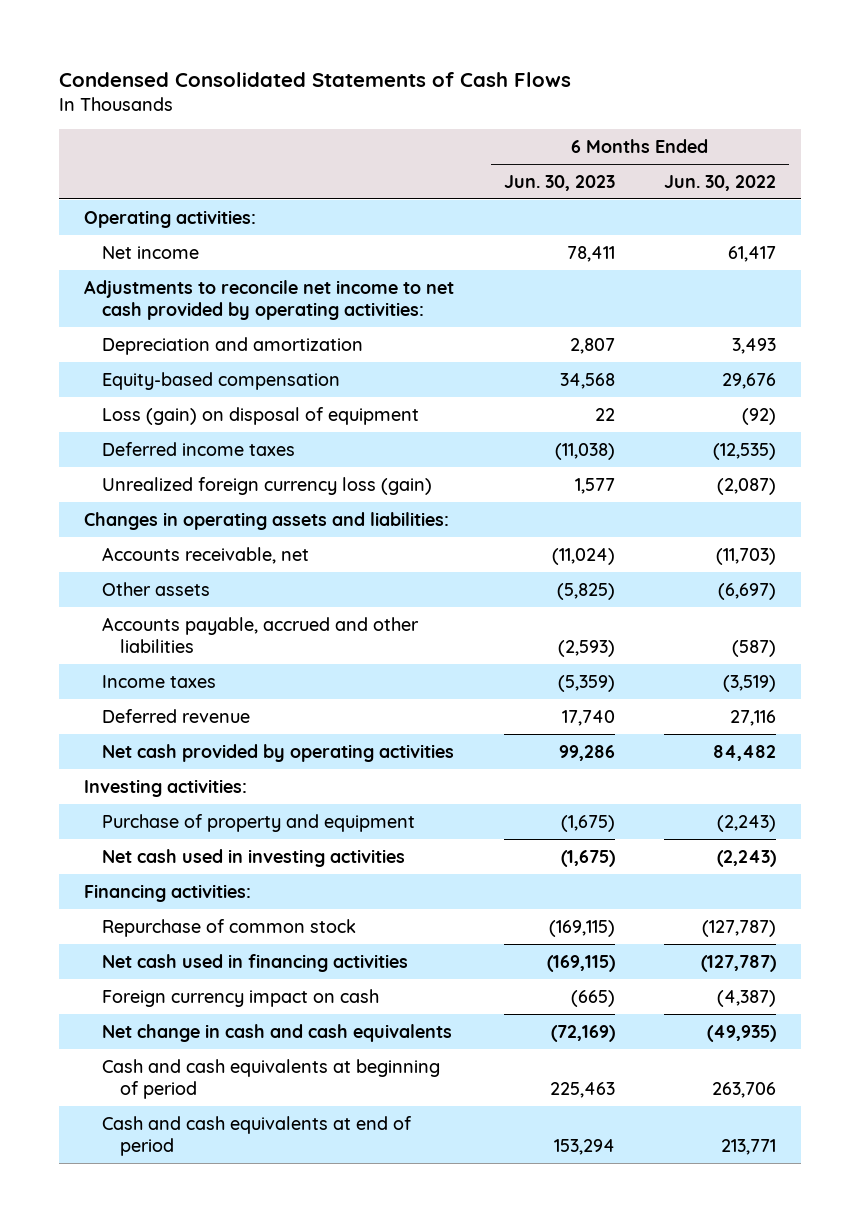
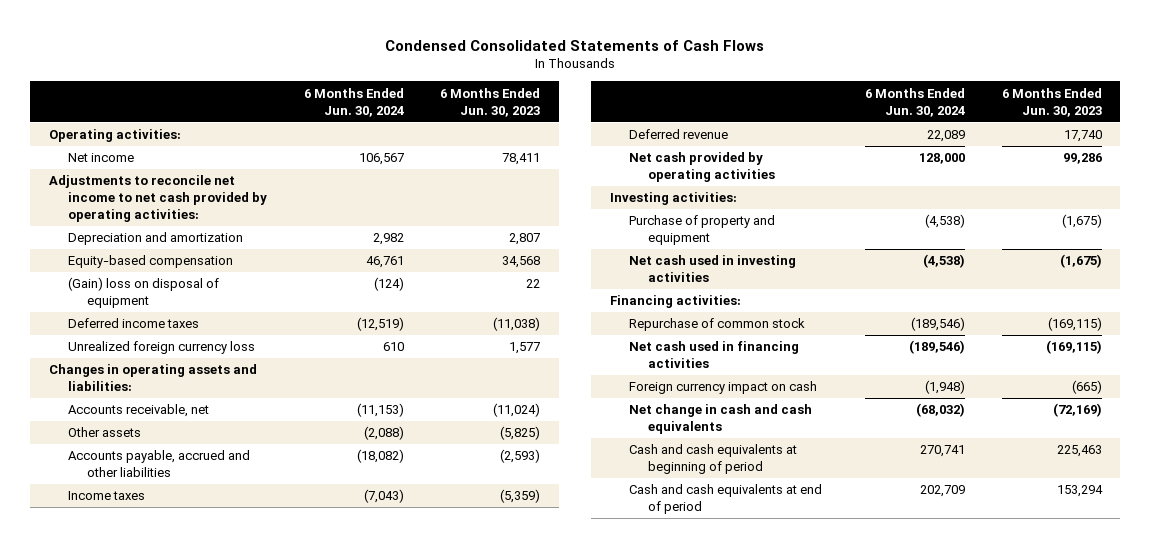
[664,174,777,191] Jun. 30, 2022 -> none
none -> [303,87,404,117] 6 Months Ended Jun. 30, 2024
[102,406,420,425] Loss (gain) on disposal of equipment -> [67,277,219,309] (Gain) loss on disposal of equipment
[102,476,433,495] Unrealized foreign currency loss (gain) -> [67,341,255,355] Unrealized foreign currency loss

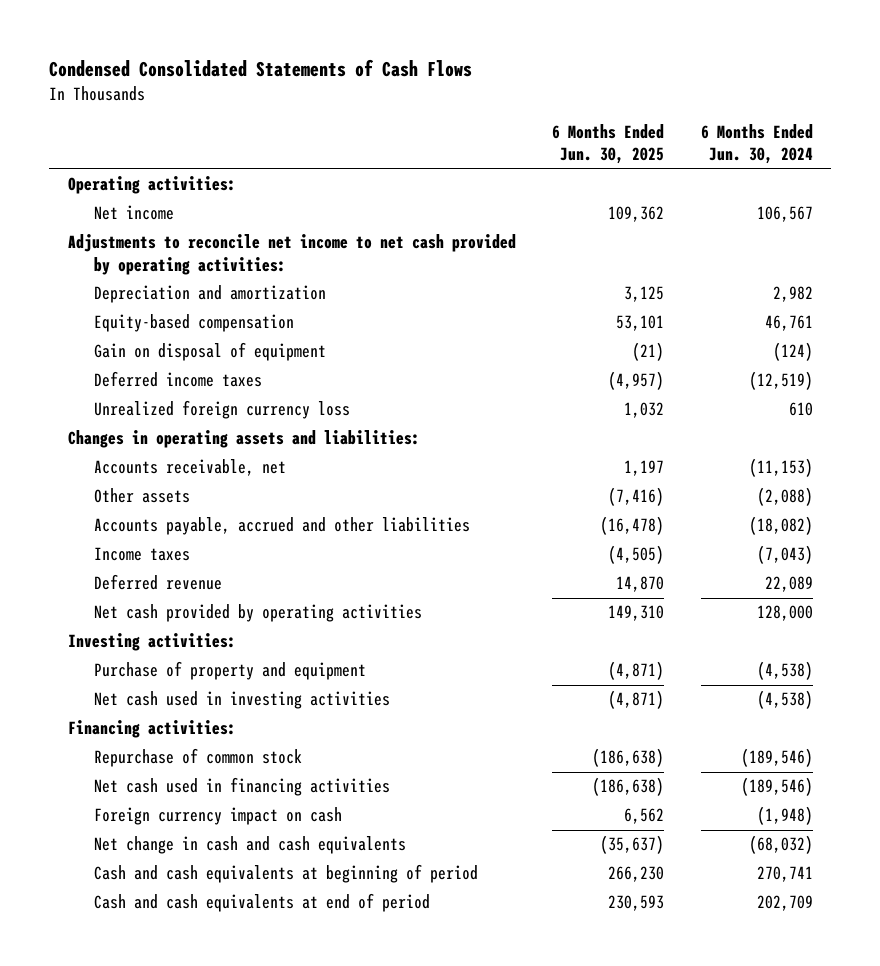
[440,87,541,117] 6 Months Ended Jun. 30, 2023 -> none
none -> [552,123,665,165] 6 Months Ended Jun. 30, 2025
[67,277,219,309] (Gain) loss on disposal of equipment -> [94,342,327,362] Gain on disposal of equipment

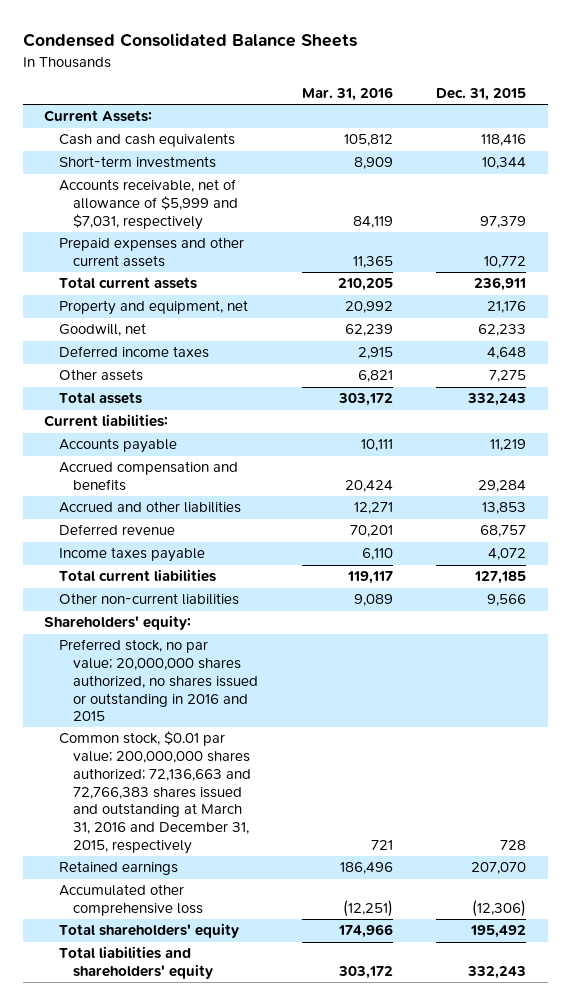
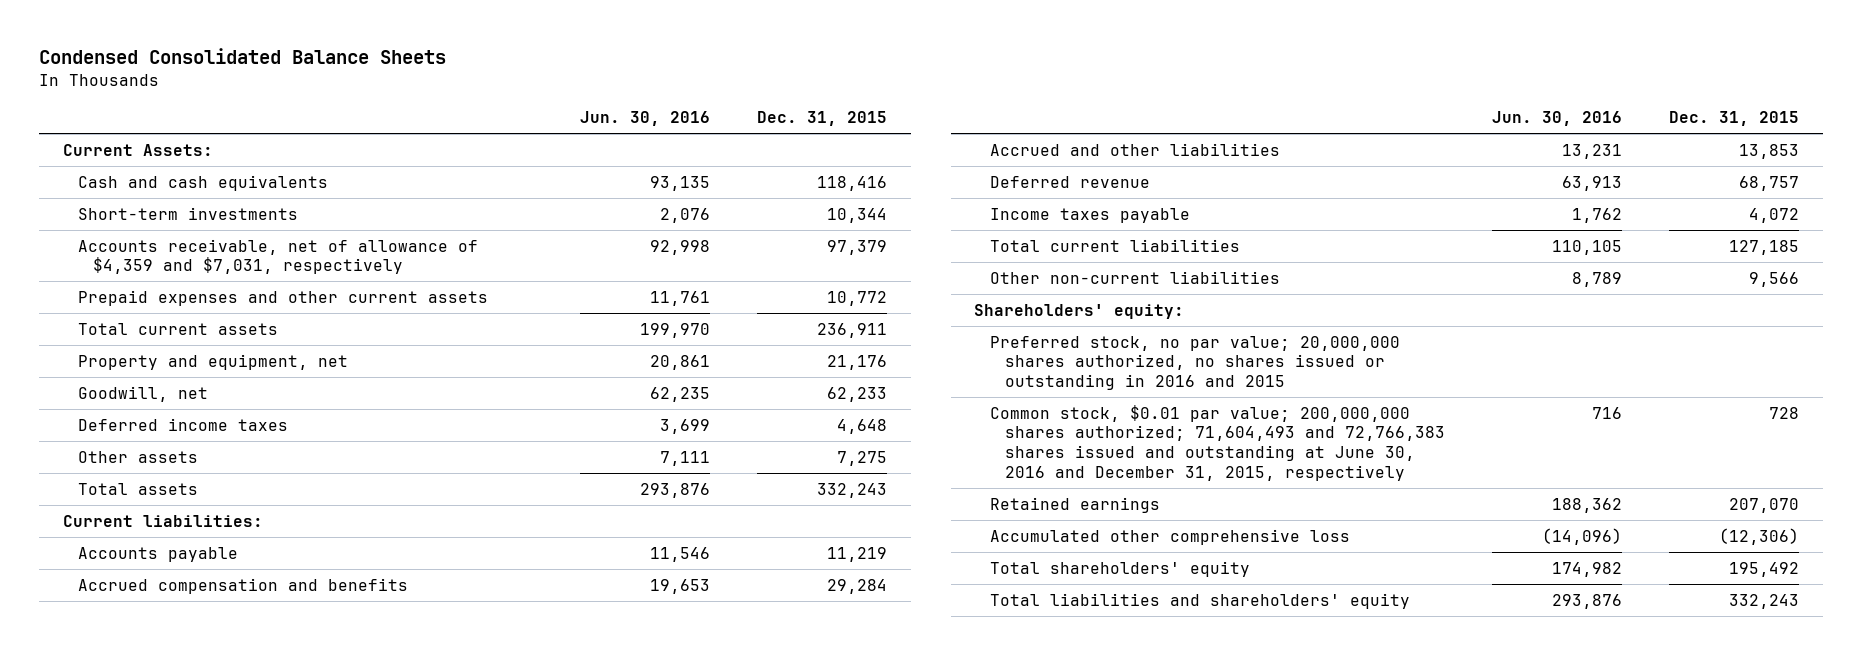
[301,87,393,102] Mar. 31, 2016 -> none
none -> [580,111,711,127] Jun. 30, 2016
[58,179,239,230] Accounts receivable, net of allowance of $5,999 and $7,031, respectively -> [77,238,478,275] Accounts receivable, net of allowance of $4,359 and $7,031, respectively
[58,731,252,854] Common stock, $0.01 par value; 200,000,000 shares authorized; 72,136,663 and 72,766,383 shares issued and outstanding at March 31, 2016 and December 31, 2015, respectively -> [989,404,1445,481] Common stock, $0.01 par value; 200,000,000 shares authorized; 71,604,493 and 72,766,383 shares issued and outstanding at June 30, 2016 and December 31, 2015, respectively

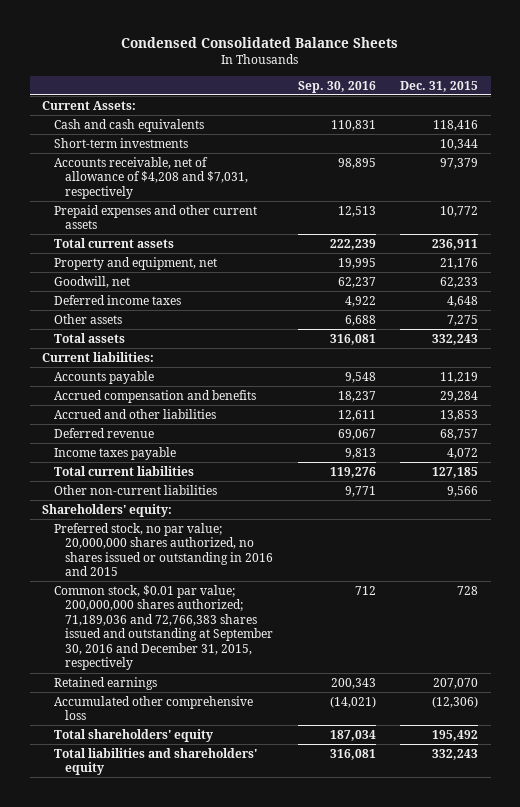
[580,111,711,127] Jun. 30, 2016 -> none
none -> [297,80,376,93] Sep. 30, 2016
[77,238,478,275] Accounts receivable, net of allowance of $4,359 and $7,031, respectively -> [53,156,249,199] Accounts receivable, net of allowance of $4,208 and $7,031, respectively
[989,404,1445,481] Common stock, $0.01 par value; 200,000,000 shares authorized; 71,604,493 and 72,766,383 shares issued and outstanding at June 30, 2016 and December 31, 2015, respectively -> [53,584,274,671] Common stock, $0.01 par value; 200,000,000 shares authorized; 71,189,036 and 72,766,383 shares issued and outstanding at September 30, 2016 and December 31, 2015, respectively

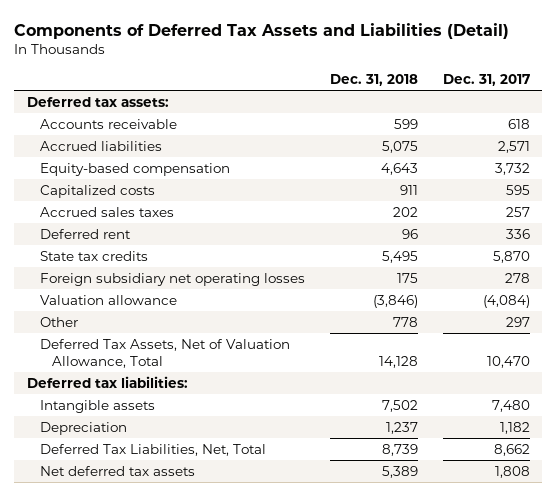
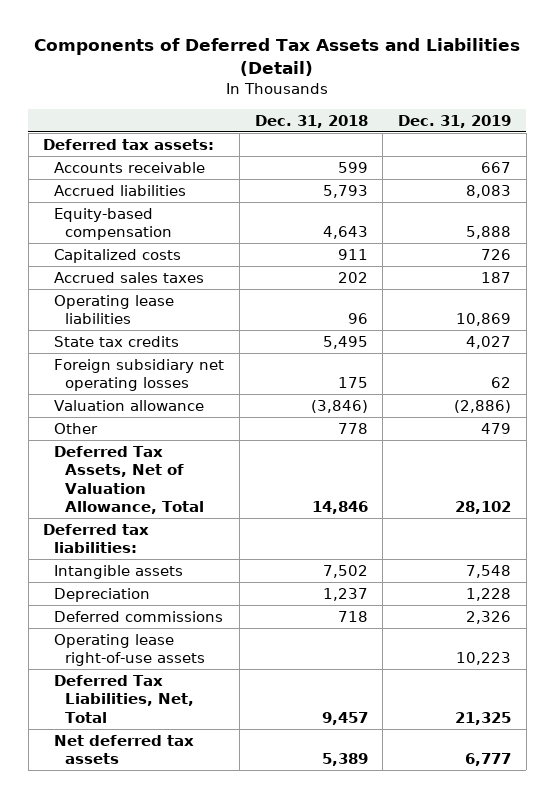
[442,73,530,86] Dec. 31, 2017 -> none
none -> [398,114,512,128] Dec. 31, 2019
[381,140,418,153] 5,075 -> [322,184,368,198] 5,793
[39,228,131,239] Deferred rent -> none
none -> [54,294,175,325] Operating lease liabilities
[378,355,418,368] 14,128 -> [311,501,368,515] 14,846
none -> [54,610,224,622] Deferred commissions
none -> [54,633,206,667] Operating lease right-of-use assets
[381,443,418,456] 8,739 -> [321,711,368,725] 9,457

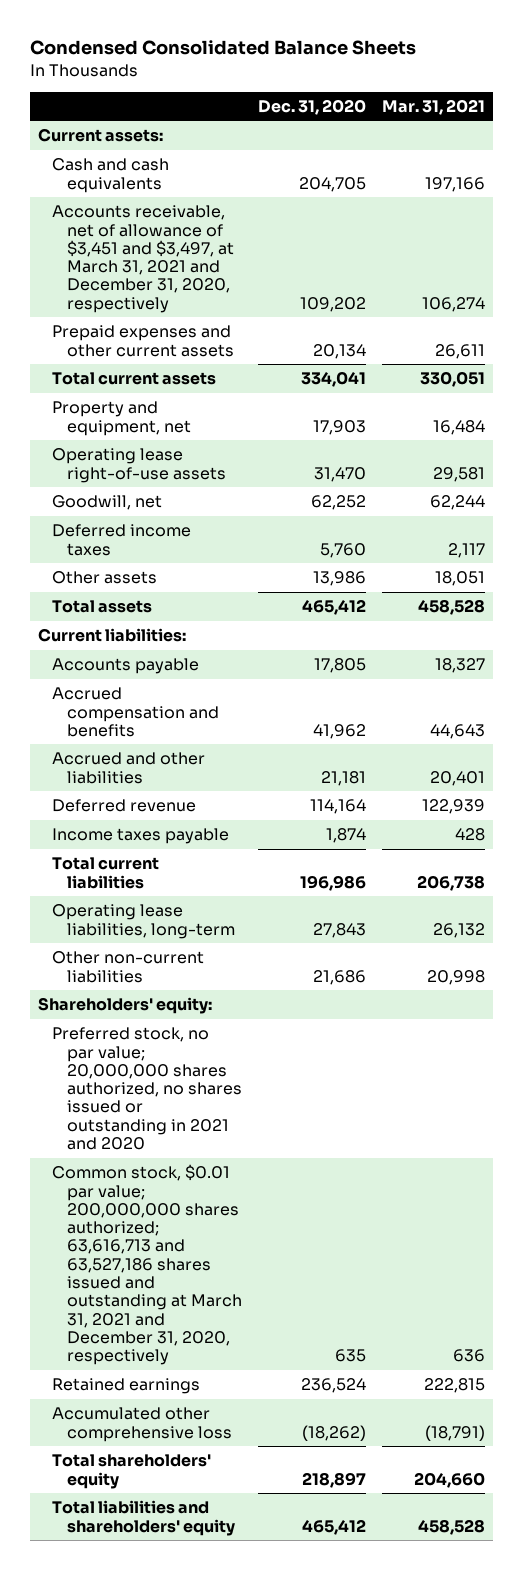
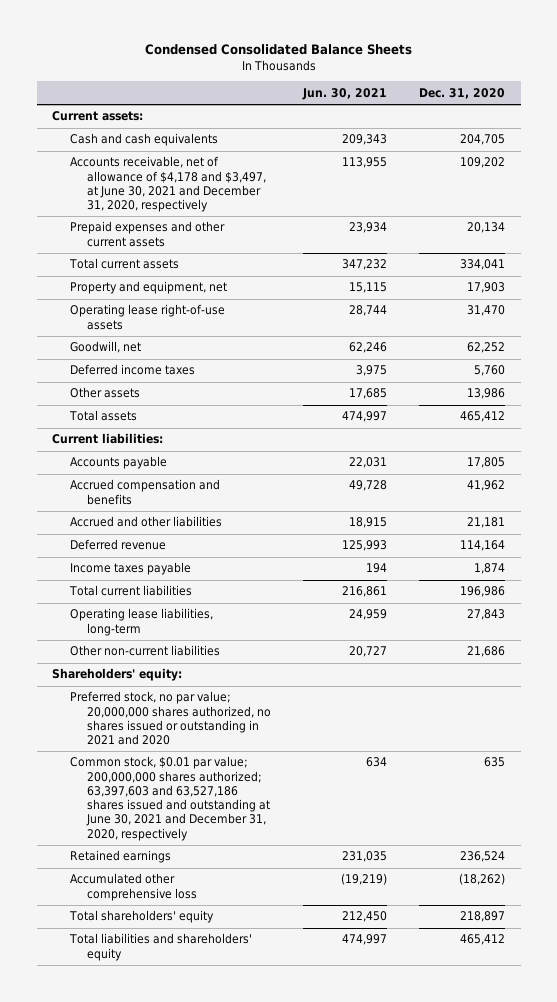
[381,98,485,115] Mar. 31, 2021 -> none
none -> [302,87,388,100] Jun. 30, 2021
[52,205,234,313] Accounts receivable, net of allowance of $3,451 and $3,497, at March 31, 2021 and December 31, 2020, respectively -> [69,156,267,213] Accounts receivable, net of allowance of $4,178 and $3,497, at June 30, 2021 and December 31, 2020, respectively
[52,1164,242,1366] Common stock, $0.01 par value; 200,000,000 shares authorized; 63,616,713 and 63,527,186 shares issued and outstanding at March 31, 2021 and December 31, 2020, respectively -> [69,756,271,841] Common stock, $0.01 par value; 200,000,000 shares authorized; 63,397,603 and 63,527,186 shares issued and outstanding at June 30, 2021 and December 31, 2020, respectively

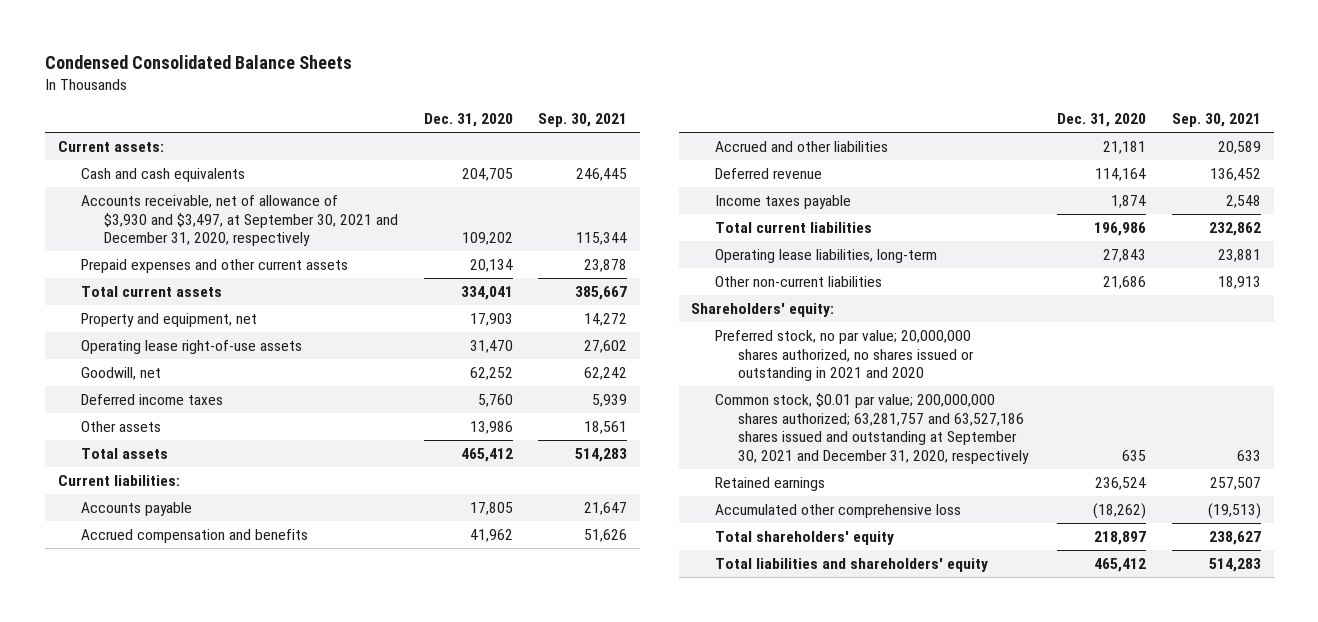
[302,87,388,100] Jun. 30, 2021 -> none
none -> [538,113,628,128] Sep. 30, 2021
[69,156,267,213] Accounts receivable, net of allowance of $4,178 and $3,497, at June 30, 2021 and December 31, 2020, respectively -> [80,195,399,247] Accounts receivable, net of allowance of $3,930 and $3,497, at September 30, 2021 and December 31, 2020, respectively
[69,756,271,841] Common stock, $0.01 par value; 200,000,000 shares authorized; 63,397,603 and 63,527,186 shares issued and outstanding at June 30, 2021 and December 31, 2020, respectively -> [714,393,1030,464] Common stock, $0.01 par value; 200,000,000 shares authorized; 63,281,757 and 63,527,186 shares issued and outstanding at September 30, 2021 and December 31, 2020, respectively

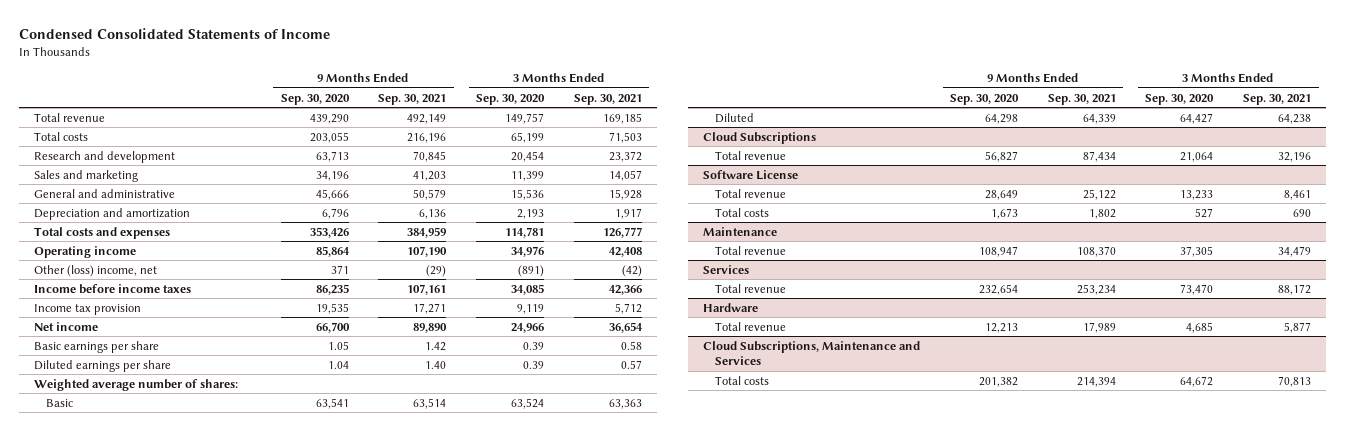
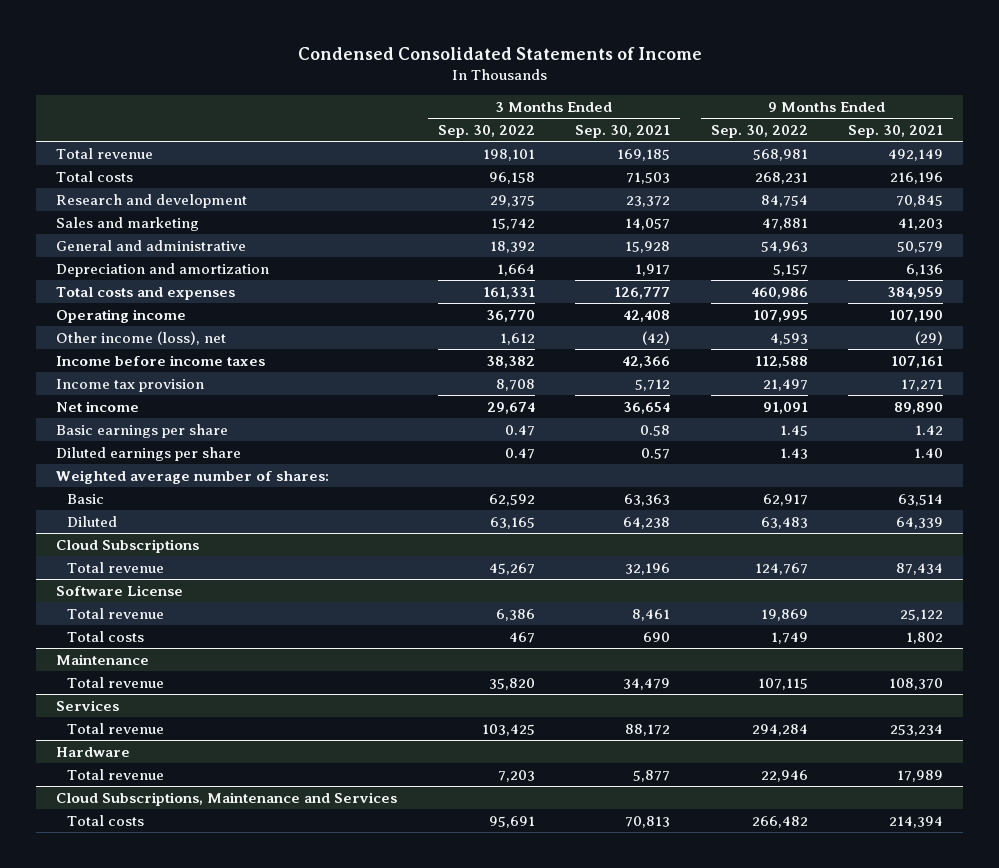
[280,93,350,105] Sep. 30, 2020 -> none
[475,93,545,105] Sep. 30, 2020 -> none
none -> [437,125,535,139] Sep. 30, 2022
none -> [710,125,808,139] Sep. 30, 2022
[33,264,157,277] Other (loss) income, net -> [56,330,227,345] Other income (loss), net

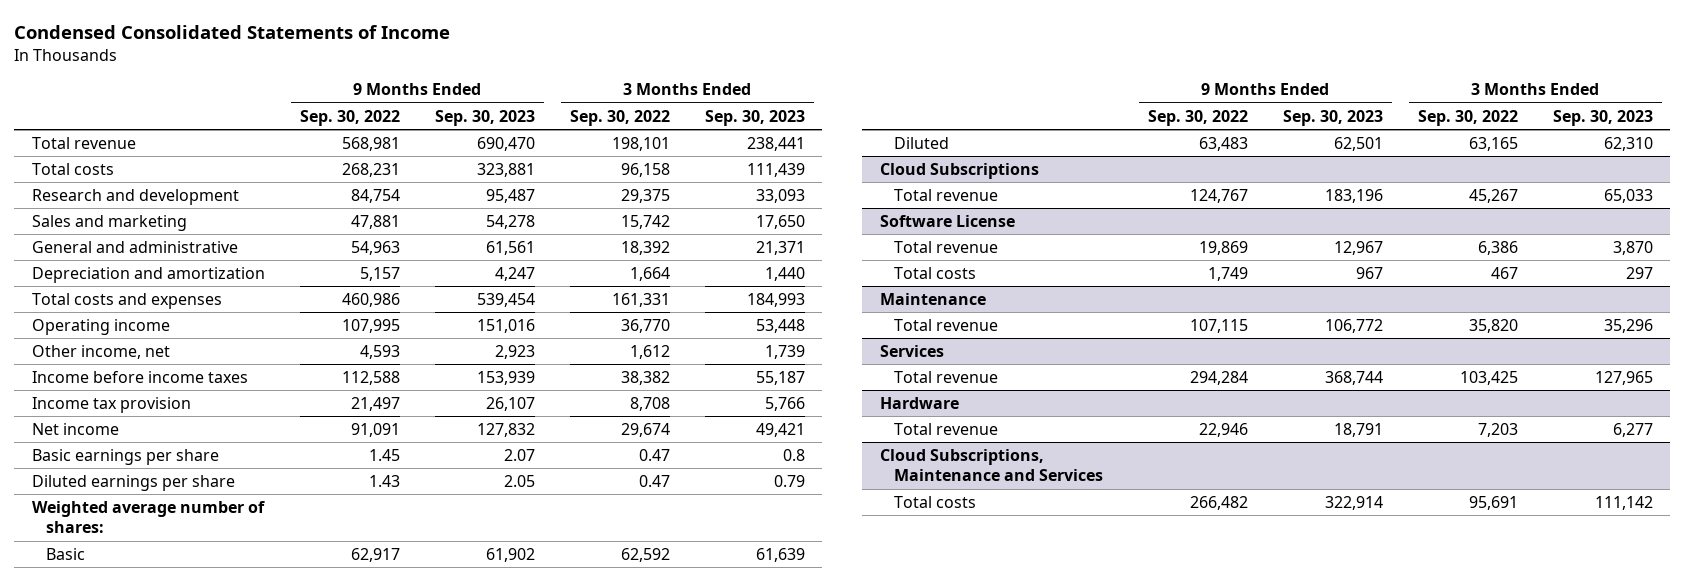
[575,125,671,139] Sep. 30, 2021 -> none
[848,125,944,139] Sep. 30, 2021 -> none
none -> [434,109,535,126] Sep. 30, 2023
none -> [704,109,805,126] Sep. 30, 2023
[56,330,227,345] Other income (loss), net -> [31,344,170,359] Other income, net

